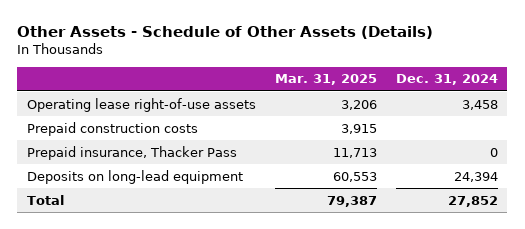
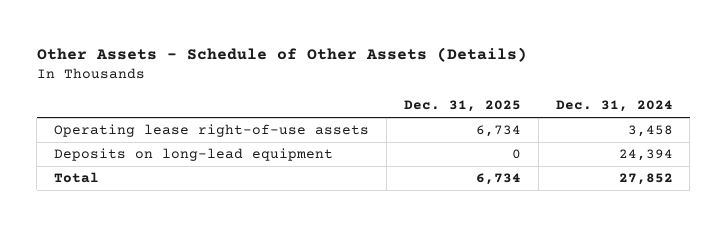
[274,74,377,86] Mar. 31, 2025 -> none
none -> [403,100,521,113] Dec. 31, 2025
[26,121,198,136] Prepaid construction costs -> none
[26,145,237,160] Prepaid insurance, Thacker Pass -> none

